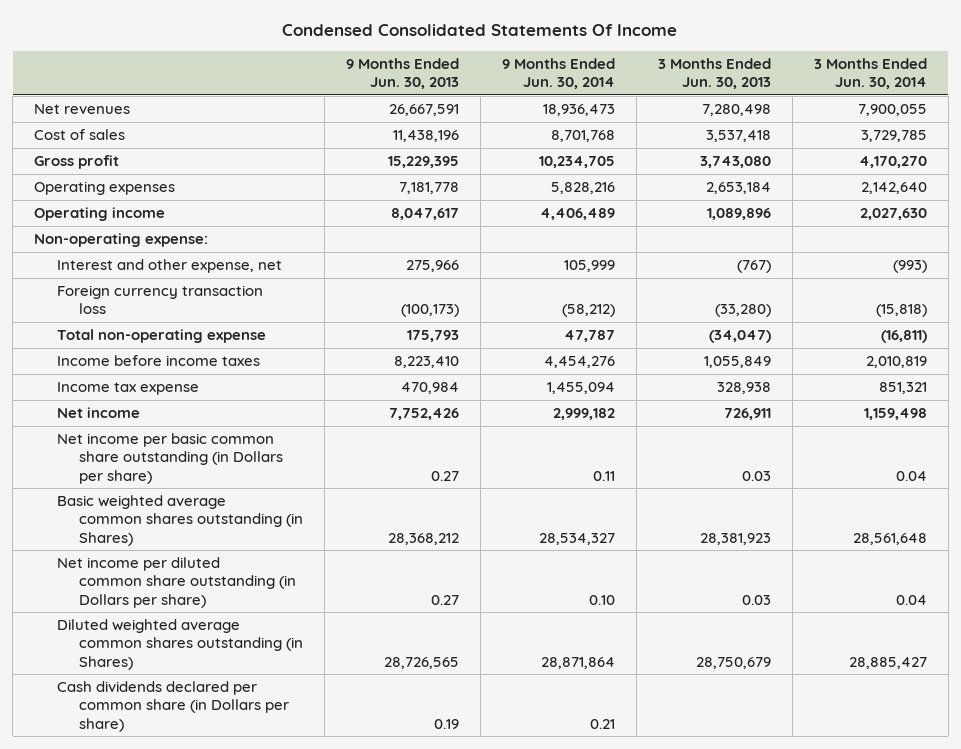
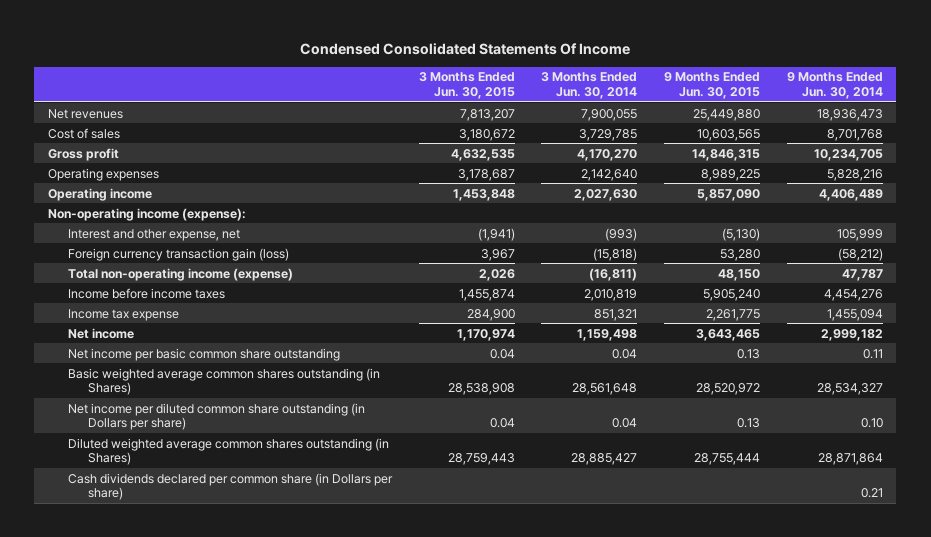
[346,57,460,90] 9 Months Ended Jun. 30, 2013 -> none
[657,57,771,90] 3 Months Ended Jun. 30, 2013 -> none
none -> [418,72,515,100] 3 Months Ended Jun. 30, 2015
none -> [664,72,761,100] 9 Months Ended Jun. 30, 2015
[34,233,209,248] Non-operating expense: -> [47,207,246,221] Non-operating income (expense):
[56,285,263,315] Foreign currency transaction loss -> [67,247,289,261] Foreign currency transaction gain (loss)
[56,329,266,344] Total non-operating expense -> [67,267,293,281] Total non-operating income (expense)
[56,433,284,484] Net income per basic common share outstanding (in Dollars per share) -> [67,347,340,361] Net income per basic common share outstanding

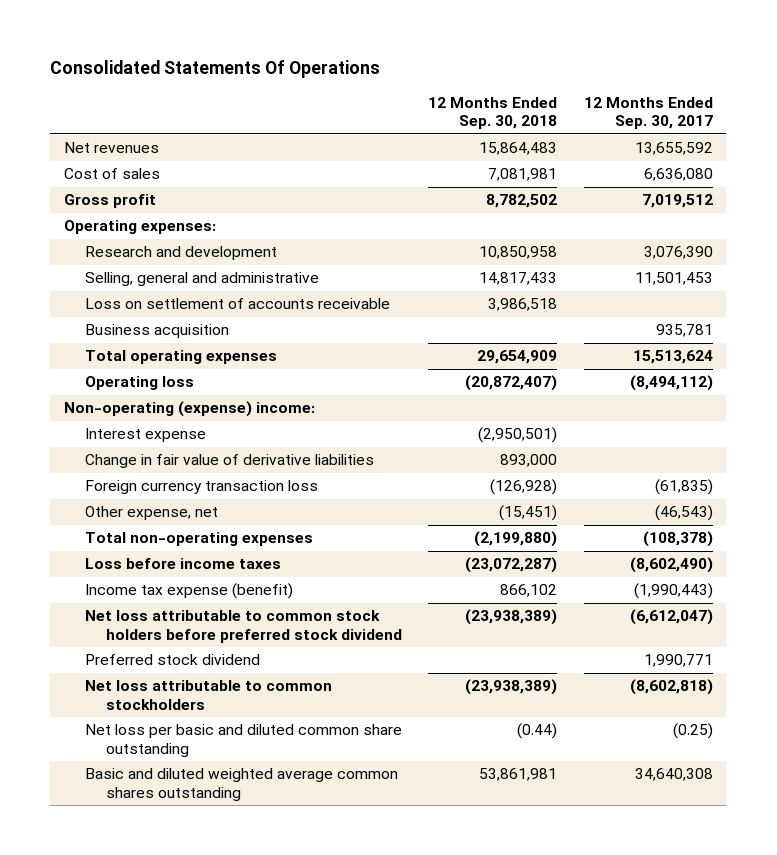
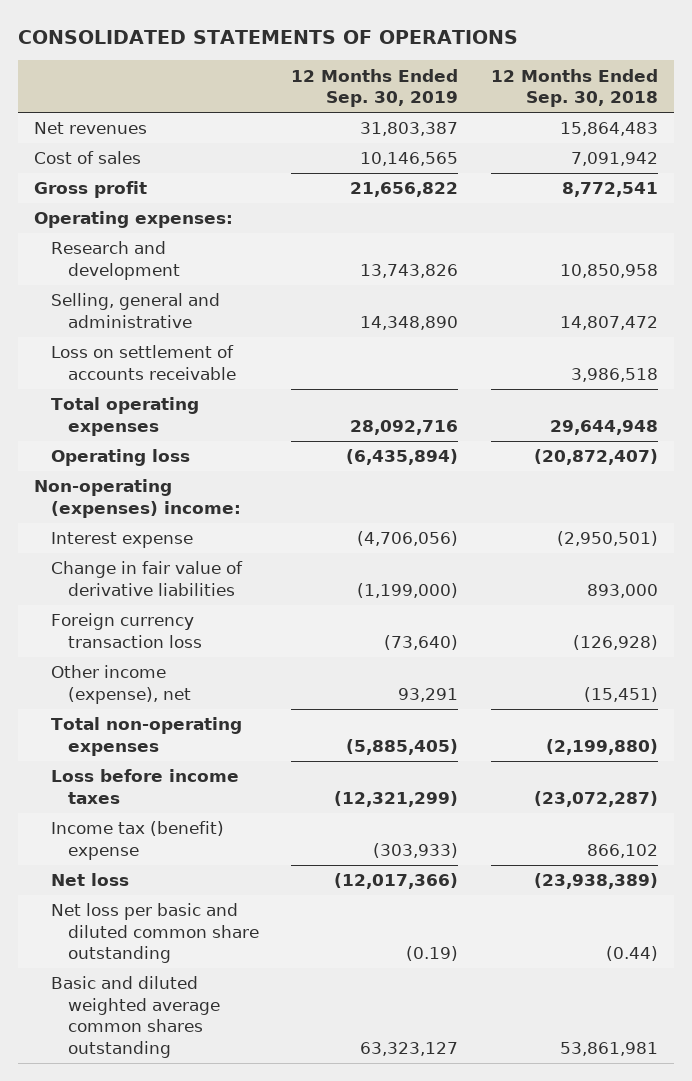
[50,60,381,79] Consolidated Statements Of Operations -> [17,29,518,44] CONSOLIDATED STATEMENTS OF OPERATIONS
[584,96,714,130] 12 Months Ended Sep. 30, 2017 -> none
none -> [291,68,459,108] 12 Months Ended Sep. 30, 2019
[488,168,558,182] 7,081,981 -> [570,152,658,167] 7,091,942
[486,194,558,209] 8,782,502 -> [561,182,658,198] 8,772,541
[479,272,558,286] 14,817,433 -> [559,315,658,330] 14,807,472
[84,324,229,339] Business acquisition -> none
[477,350,558,365] 29,654,909 -> [549,419,658,435] 29,644,948
[63,401,315,418] Non-operating (expense) income: -> [33,479,242,518] Non-operating (expenses) income:
[84,506,218,521] Other expense, net -> [51,665,192,704] Other income (expense), net
[84,654,260,666] Preferred stock dividend -> none
[84,680,332,710] Net loss attributable to common stockholders -> none
[84,583,293,600] Income tax expense (benefit) -> [51,821,225,860] Income tax (benefit) expense
[84,610,402,643] Net loss attributable to common stock holders before preferred stock dividend -> [51,873,130,887] Net loss

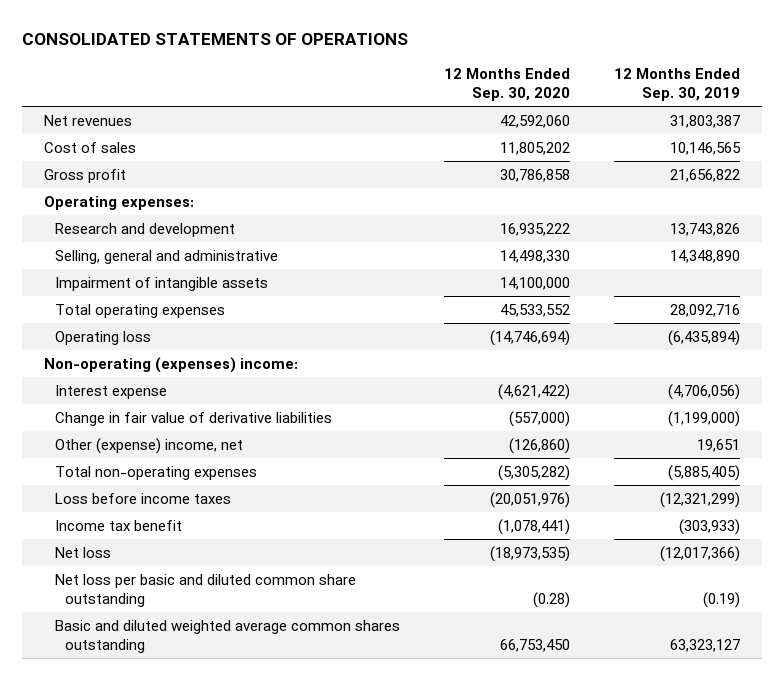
[490,68,658,108] 12 Months Ended Sep. 30, 2018 -> none
none -> [443,67,570,101] 12 Months Ended Sep. 30, 2020
[51,345,237,380] Loss on settlement of accounts receivable -> none
none -> [54,276,268,291] Impairment of intangible assets
[51,613,203,648] Foreign currency transaction loss -> none
[51,665,192,704] Other income (expense), net -> [54,437,243,454] Other (expense) income, net
[398,687,459,702] 93,291 -> [696,438,740,452] 19,651
[51,821,225,860] Income tax (benefit) expense -> [54,519,182,531] Income tax benefit

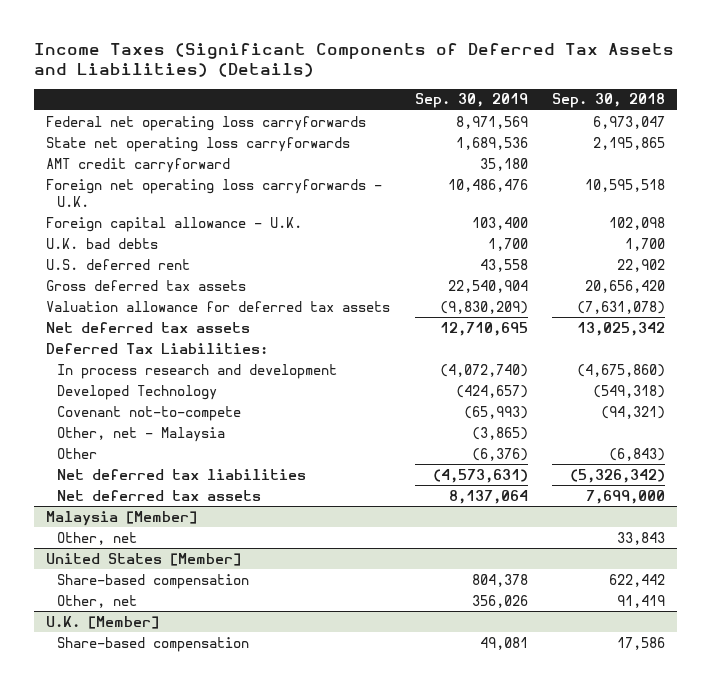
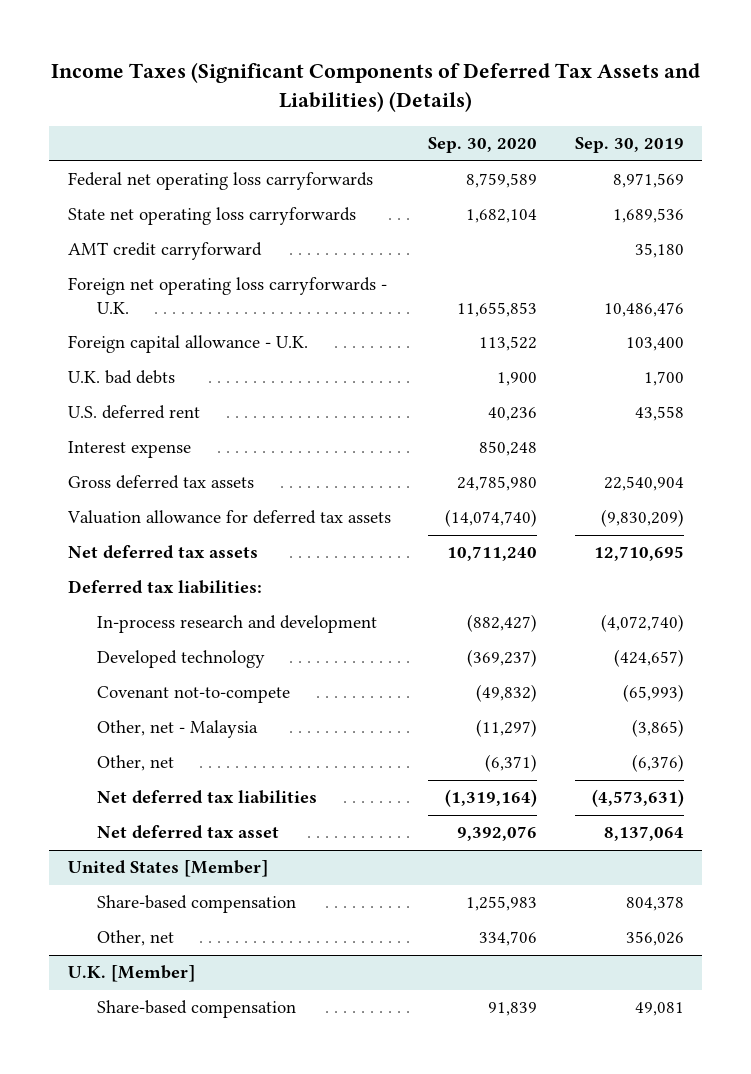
[551,93,665,109] Sep. 30, 2018 -> none
none -> [428,137,538,154] Sep. 30, 2020
none -> [67,441,191,459] Interest expense
[46,342,269,354] Deferred Tax Liabilities: -> [67,580,262,595] Deferred tax liabilities:
[56,363,337,379] In process research and development -> [96,615,377,634] In-process research and development
[56,384,217,400] Developed Technology -> [96,650,265,669] Developed technology
[56,447,97,459] Other -> [96,755,174,772] Other, net
[46,510,198,526] Malaysia [Member] -> none
[56,531,137,545] Other, net -> none
[56,489,261,501] Net deferred tax assets -> [96,825,279,840] Net deferred tax asset

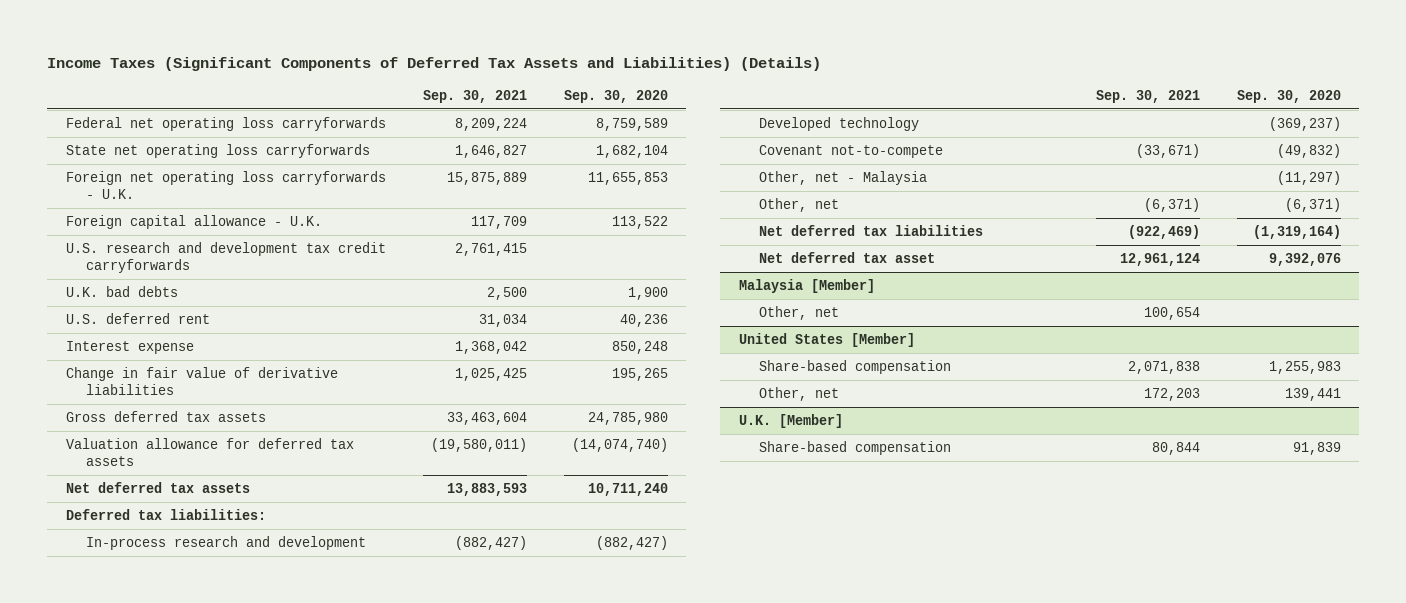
[574,137,684,154] Sep. 30, 2019 -> none
none -> [422,89,527,103] Sep. 30, 2021
[67,242,262,261] AMT credit carryforward -> none
none -> [65,241,386,273] U.S. research and development tax credit carryforwards
none -> [65,366,338,395] Change in fair value of derivative liabilities
none -> [738,278,875,293] Malaysia [Member]
none -> [758,305,839,320] Other, net
[479,931,538,947] 334,706 -> [1284,387,1341,401] 139,441

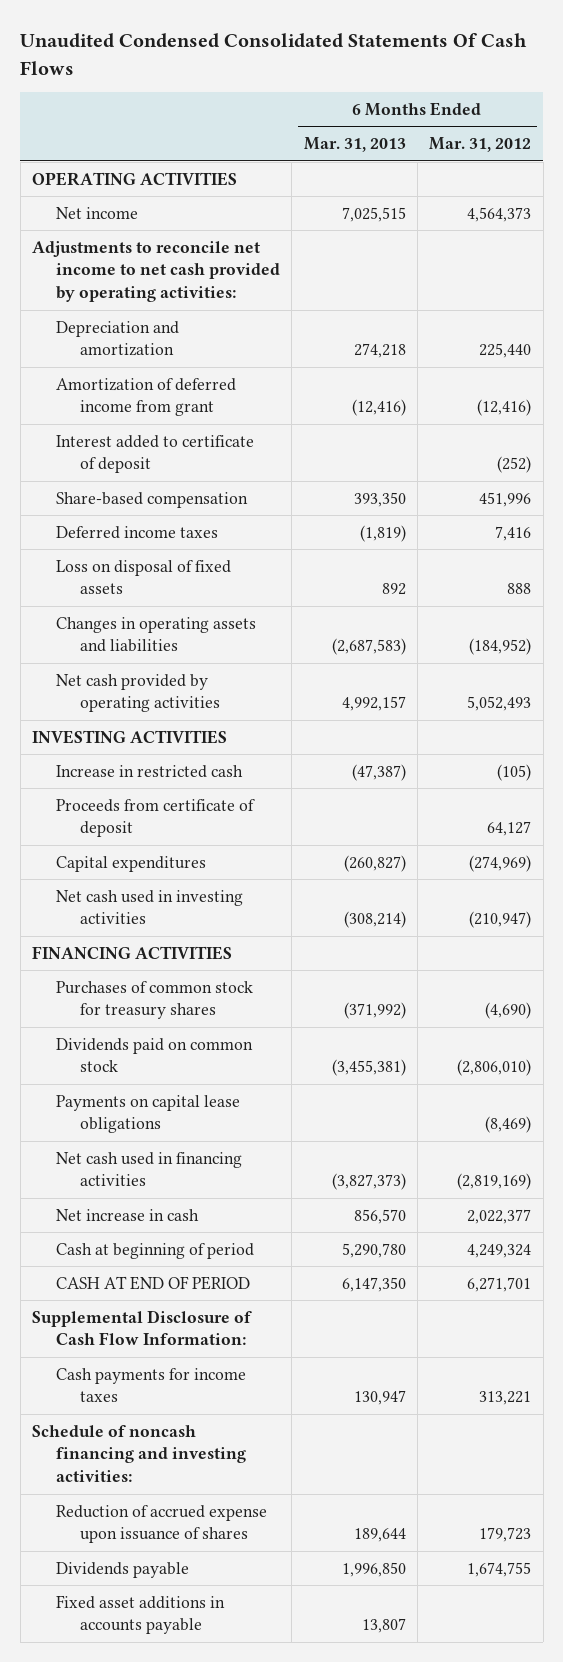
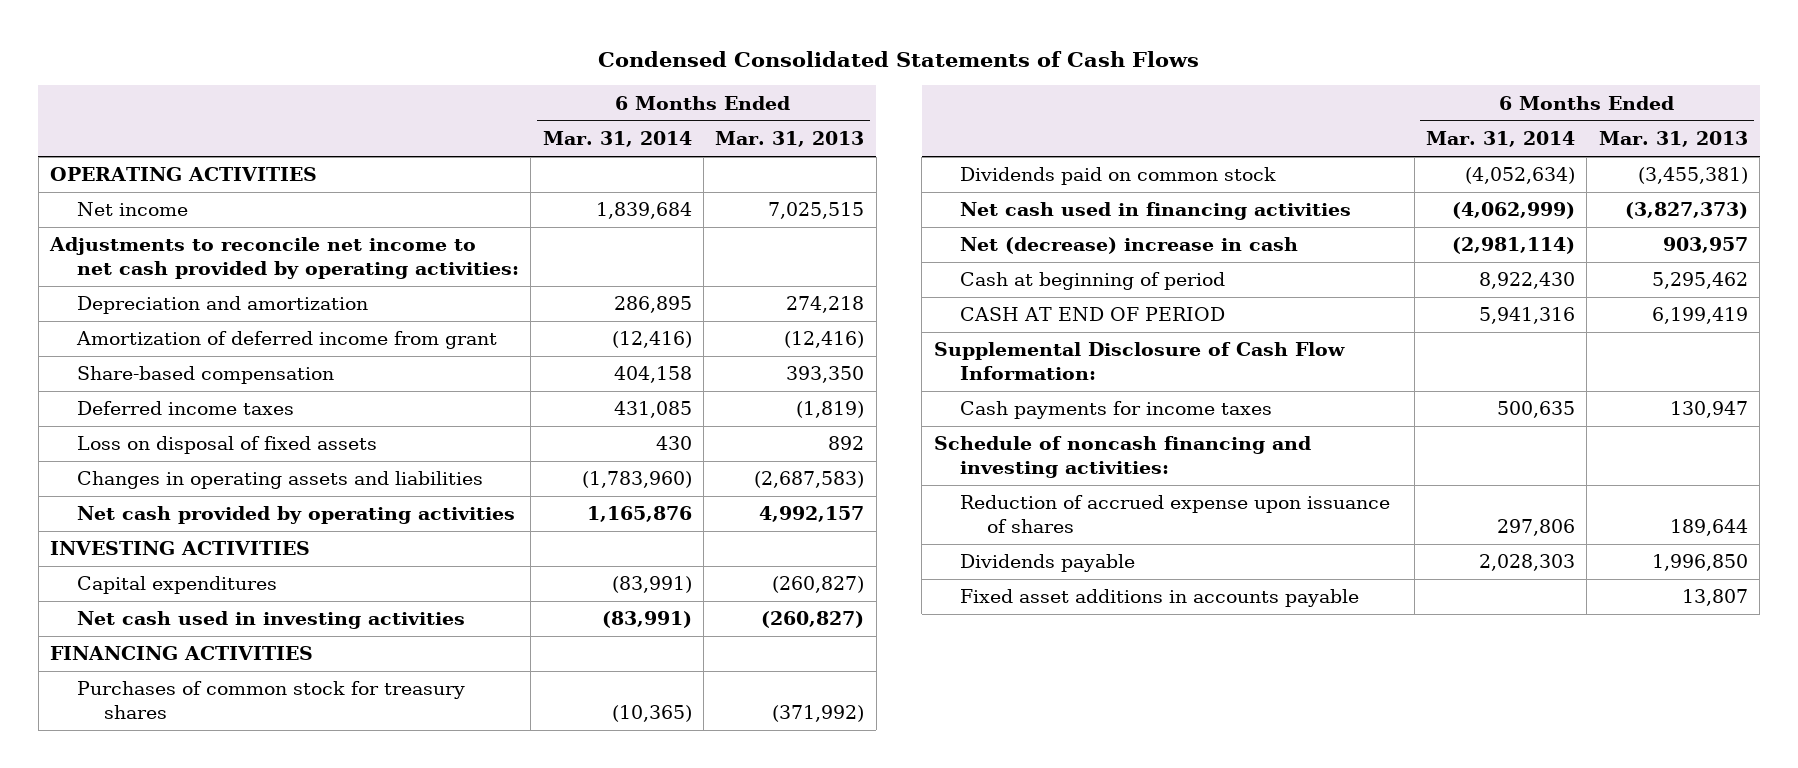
[20,33,528,75] Unaudited Condensed Consolidated Statements Of Cash Flows -> [597,50,1199,67] Condensed Consolidated Statements of Cash Flows
[429,137,532,153] Mar. 31, 2012 -> none
none -> [542,131,692,148] Mar. 31, 2014
[55,434,254,474] Interest added to certificate of deposit -> none
[55,764,243,778] Increase in restricted cash -> none
[55,798,255,838] Proceeds from certificate of deposit -> none
[343,911,406,929] (308,214) -> [761,611,865,629] (260,827)
[55,1094,240,1134] Payments on capital lease obligations -> none
[55,1208,199,1221] Net increase in cash -> [960,237,1299,255] Net (decrease) increase in cash
[353,1208,406,1224] 856,570 -> [1662,237,1748,254] 903,957
[341,1242,406,1258] 5,290,780 -> [1651,272,1748,290] 5,295,462
[341,1276,406,1292] 6,147,350 -> [1651,307,1748,325] 6,199,419

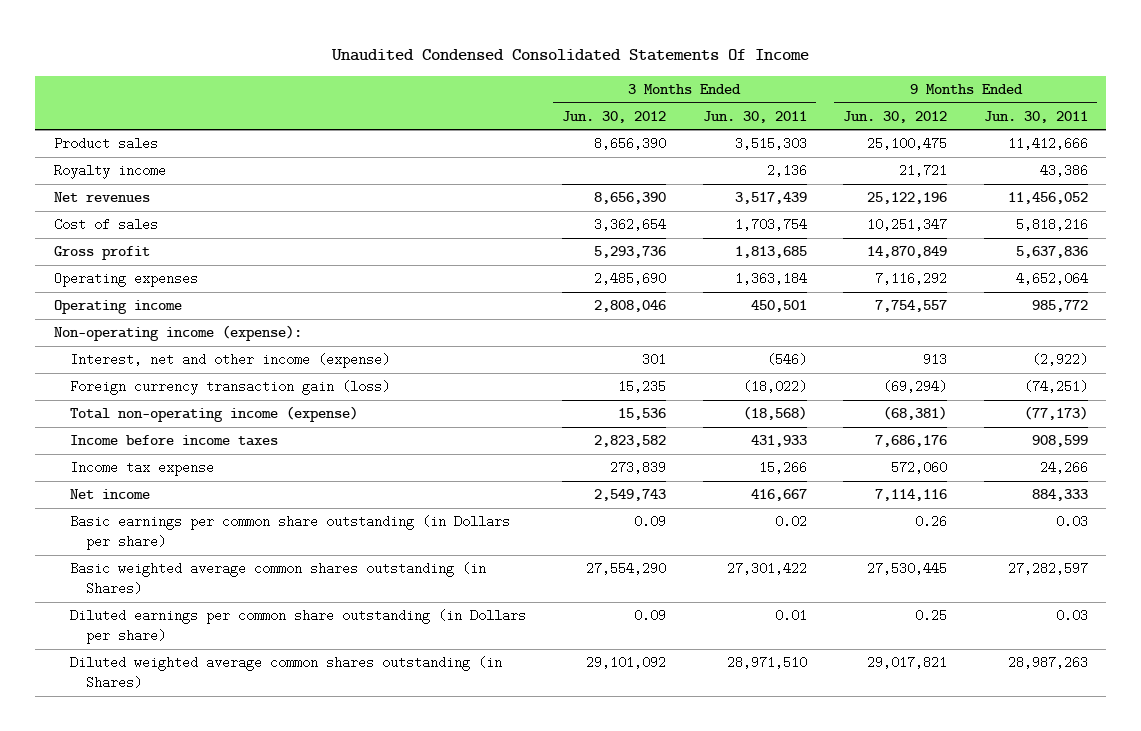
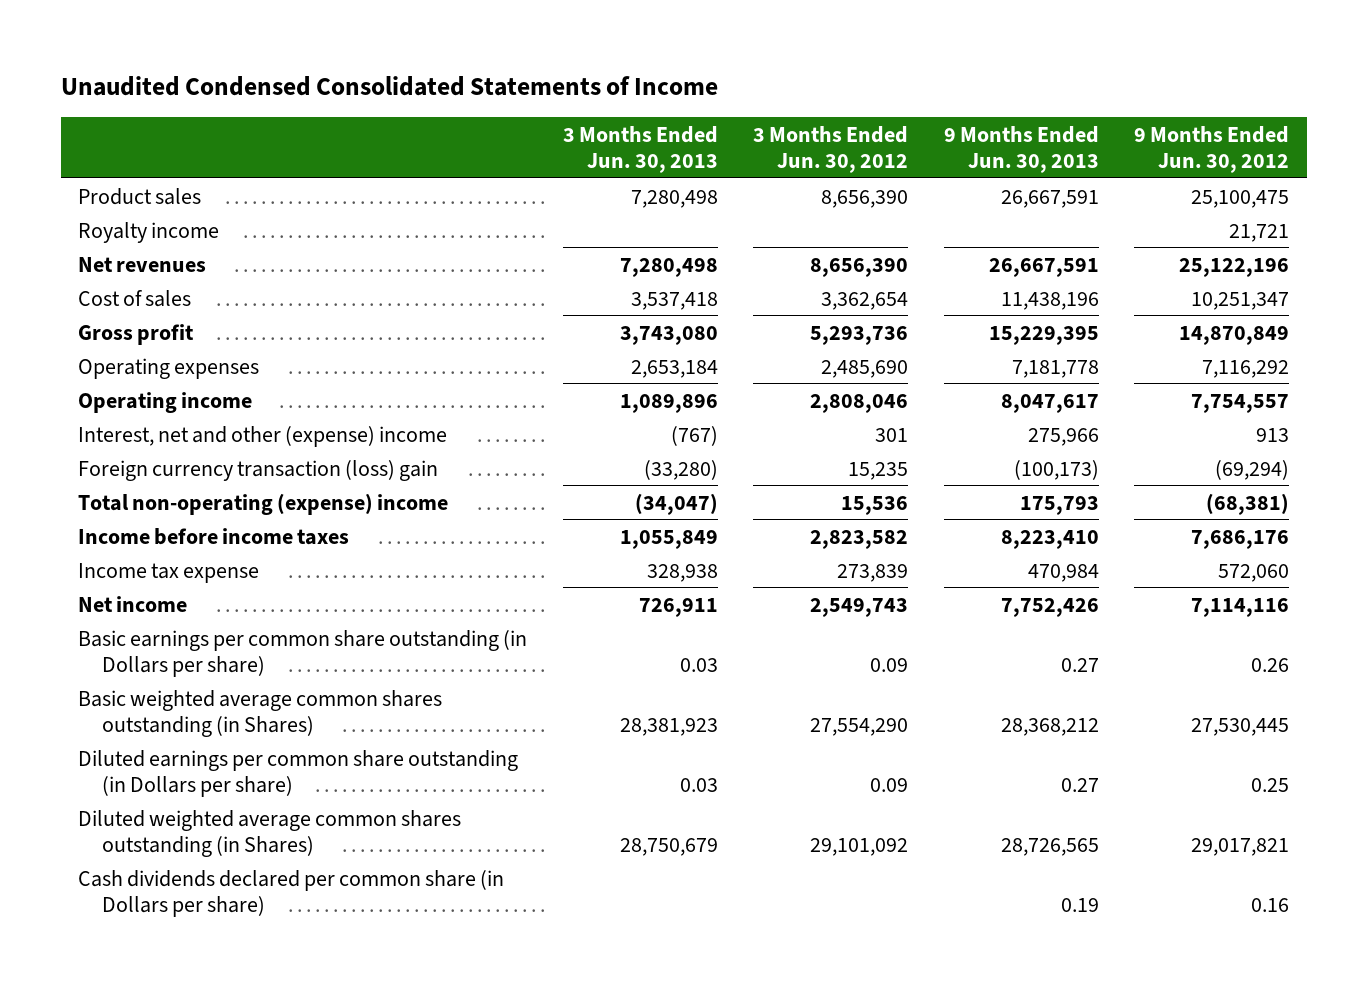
[330,48,809,61] Unaudited Condensed Consolidated Statements Of Income -> [60,75,718,96] Unaudited Condensed Consolidated Statements of Income
[702,110,807,123] Jun. 30, 2011 -> none
[983,110,1088,123] Jun. 30, 2011 -> none
none -> [562,125,718,173] 3 Months Ended Jun. 30, 2013
none -> [943,125,1099,173] 9 Months Ended Jun. 30, 2013
[53,325,302,342] Non-operating income (expense): -> none
[69,353,390,369] Interest, net and other income (expense) -> [78,425,448,447] Interest, net and other (expense) income
[69,380,390,396] Foreign currency transaction gain (loss) -> [78,459,439,481] Foreign currency transaction (loss) gain
[69,406,358,423] Total non-operating income (expense) -> [78,492,449,515] Total non-operating (expense) income
none -> [78,869,505,917] Cash dividends declared per common share (in Dollars per share)

